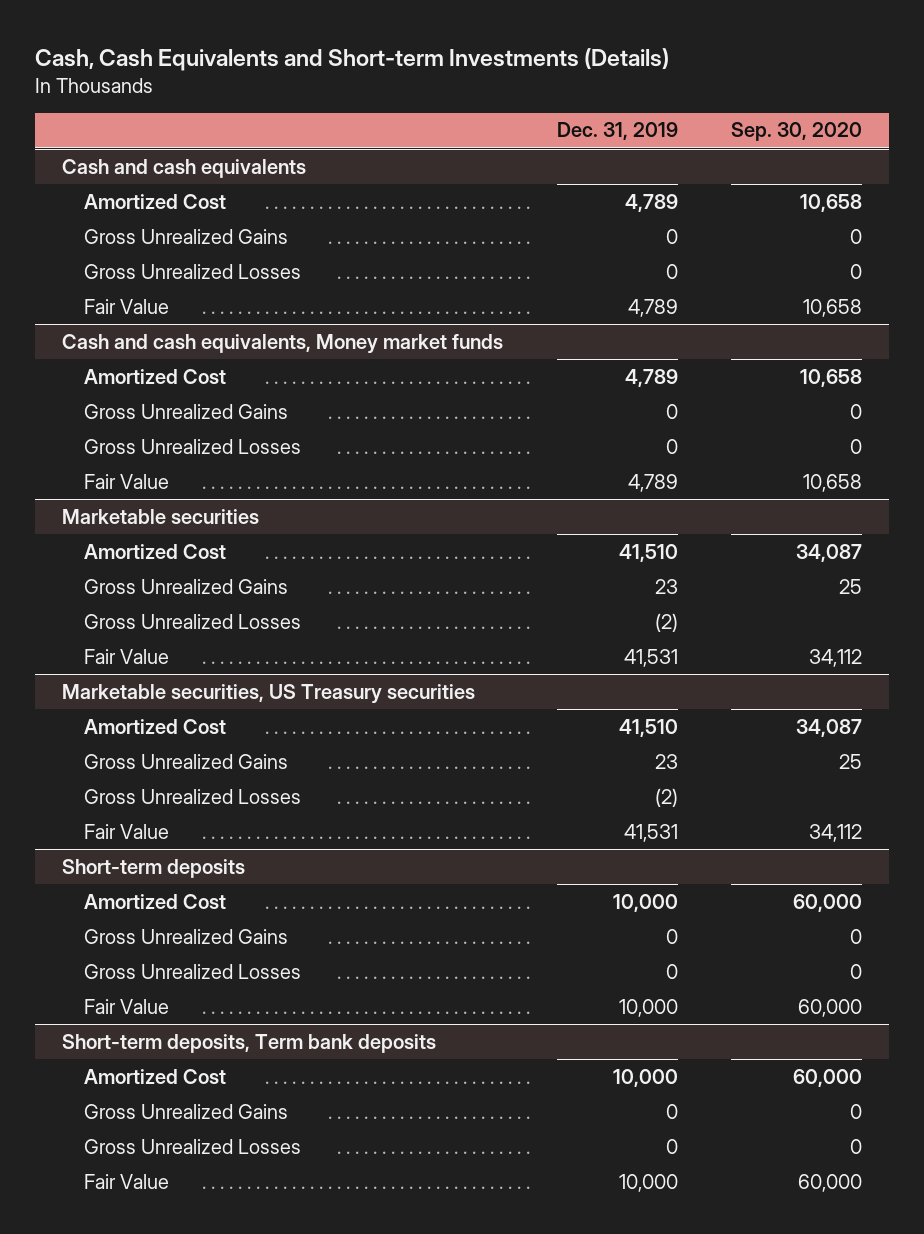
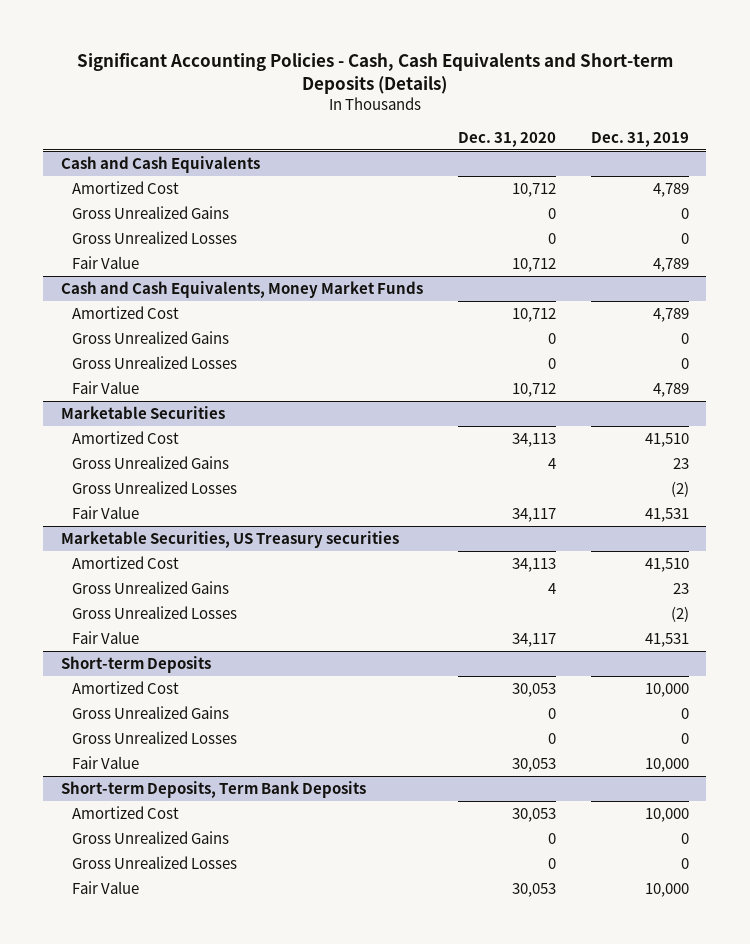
[35,48,670,72] Cash, Cash Equivalents and Short-term Investments (Details) -> [76,52,673,94] Significant Accounting Policies - Cash, Cash Equivalents and Short-term Deposits (Details)
[731,122,863,142] Sep. 30, 2020 -> none
none -> [457,131,556,147] Dec. 31, 2020
[62,158,307,178] Cash and cash equivalents -> [60,155,260,173] Cash and Cash Equivalents
[62,333,504,354] Cash and cash equivalents, Money market funds -> [60,280,423,298] Cash and Cash Equivalents, Money Market Funds
[62,508,260,524] Marketable securities -> [60,405,225,419] Marketable Securities
[62,683,476,704] Marketable securities, US Treasury securities -> [60,530,399,548] Marketable Securities, US Treasury securities
[62,858,246,878] Short-term deposits -> [60,655,211,673] Short-term Deposits
[62,1033,437,1053] Short-term deposits, Term bank deposits -> [60,780,366,798] Short-term Deposits, Term Bank Deposits

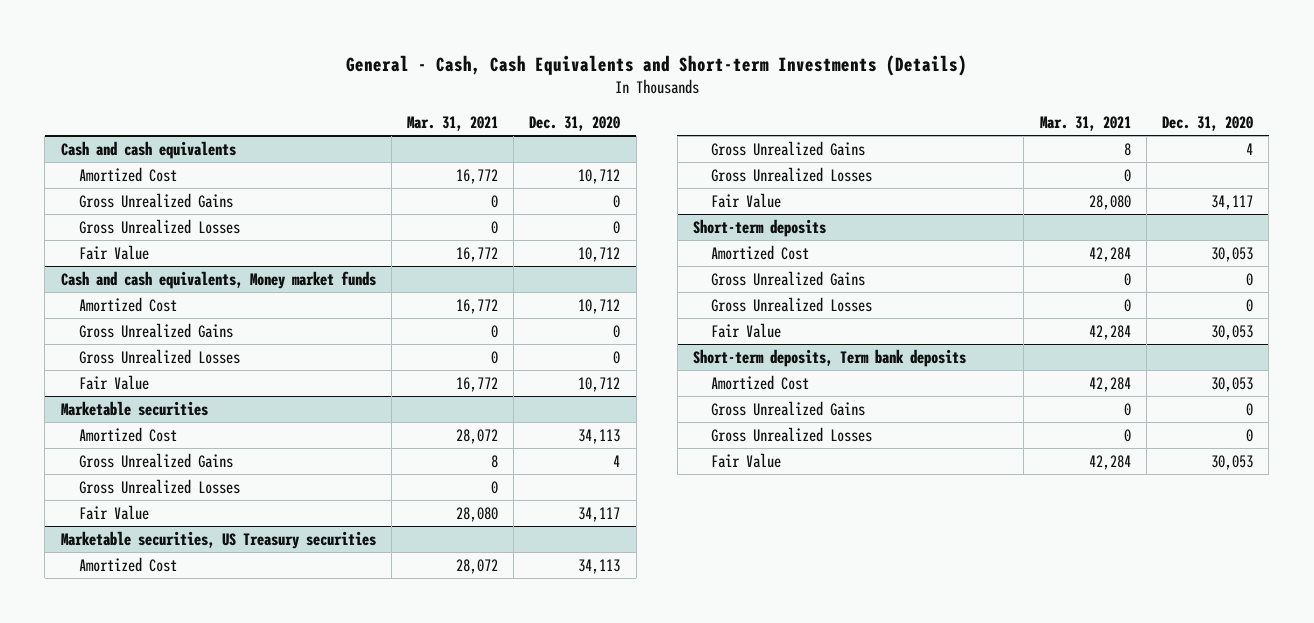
[76,52,673,94] Significant Accounting Policies - Cash, Cash Equivalents and Short-term Deposits (Details) -> [345,54,967,76] General - Cash, Cash Equivalents and Short-term Investments (Details)
[590,131,689,147] Dec. 31, 2019 -> none
none -> [407,116,499,132] Mar. 31, 2021
[60,155,260,173] Cash and Cash Equivalents -> [60,140,236,159] Cash and cash equivalents
[60,280,423,298] Cash and Cash Equivalents, Money Market Funds -> [60,270,376,289] Cash and cash equivalents, Money market funds
[60,405,225,419] Marketable Securities -> [60,400,208,416] Marketable securities
[60,530,399,548] Marketable Securities, US Treasury securities -> [60,530,376,549] Marketable securities, US Treasury securities
[60,655,211,673] Short-term Deposits -> [693,218,827,237] Short-term deposits
[60,780,366,798] Short-term Deposits, Term Bank Deposits -> [693,348,967,367] Short-term deposits, Term bank deposits

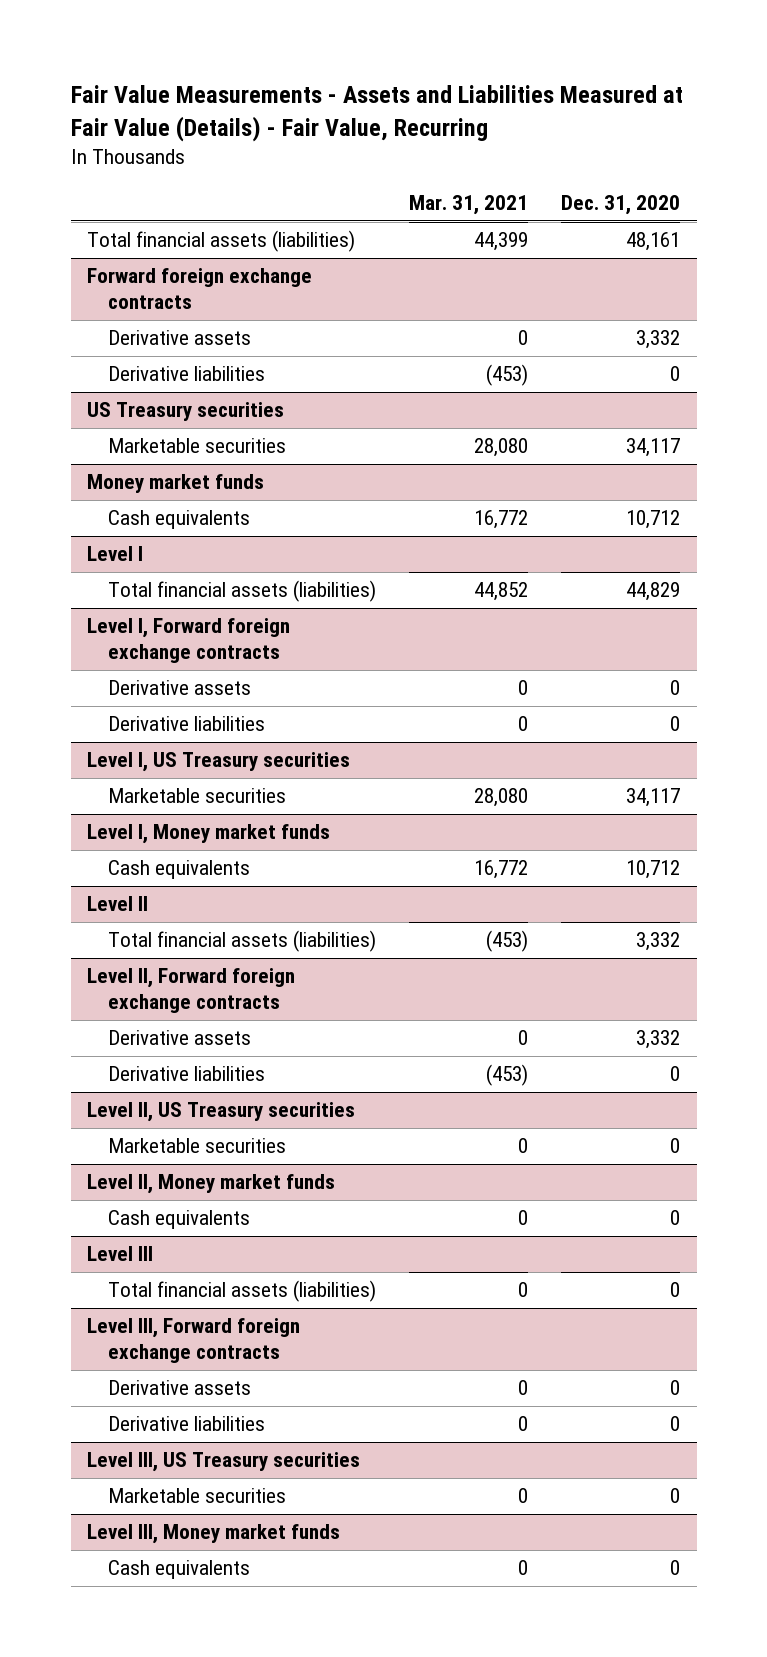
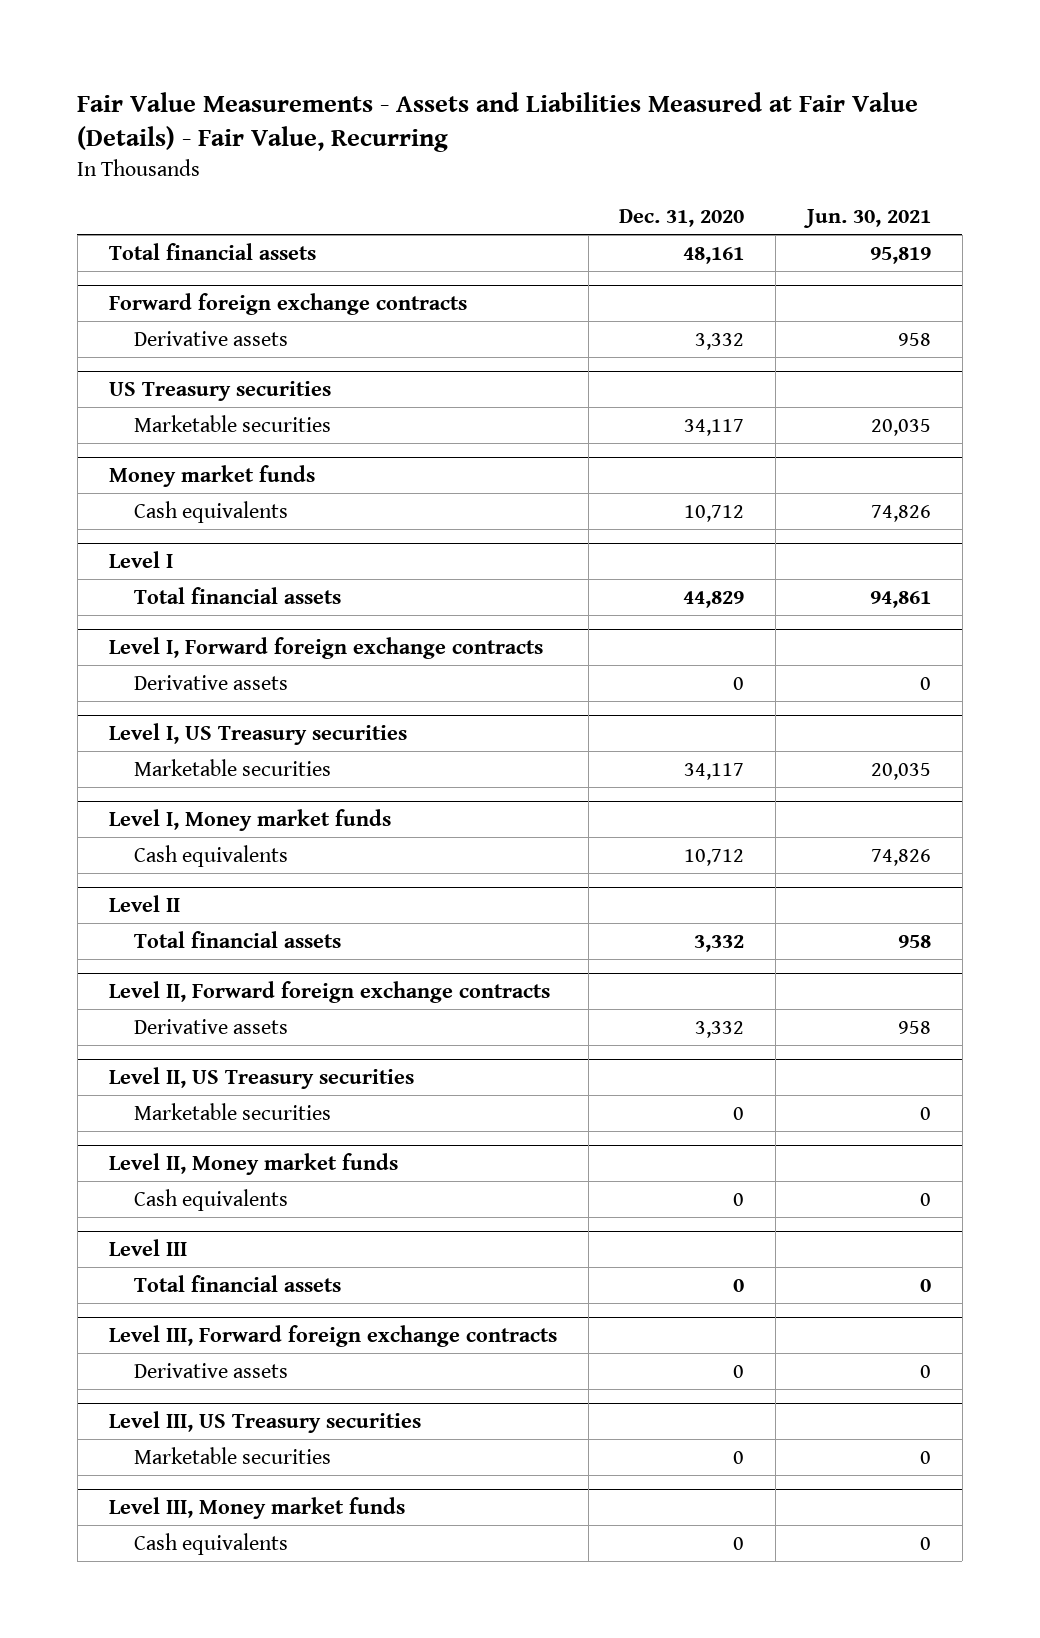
[408,195,528,216] Mar. 31, 2021 -> none
none -> [802,209,931,229] Jun. 30, 2021
[87,230,356,253] Total financial assets (liabilities) -> [108,242,316,260] Total financial assets
[107,366,265,382] Derivative liabilities -> none
[107,580,376,603] Total financial assets (liabilities) -> [134,586,342,604] Total financial assets
[107,716,265,732] Derivative liabilities -> none
[107,930,376,953] Total financial assets (liabilities) -> [134,930,342,948] Total financial assets
[107,1066,265,1082] Derivative liabilities -> none
[107,1280,376,1303] Total financial assets (liabilities) -> [134,1274,342,1292] Total financial assets
[107,1416,265,1432] Derivative liabilities -> none

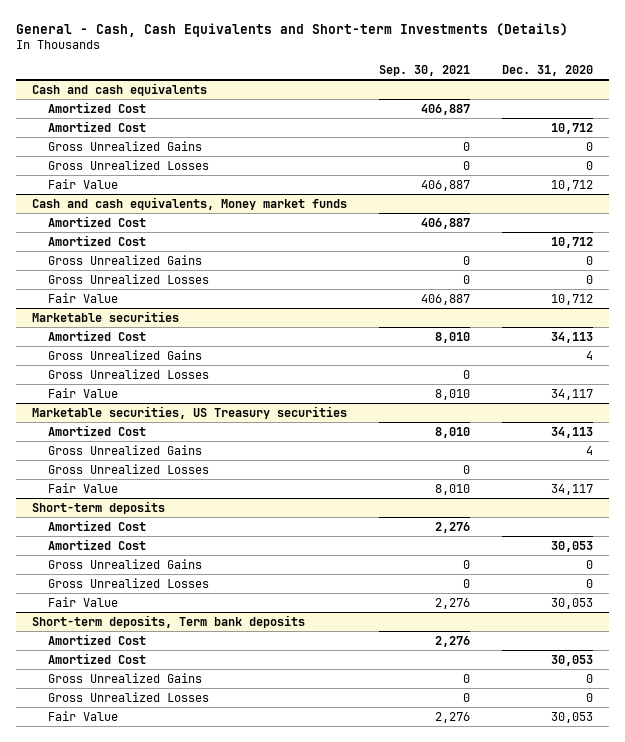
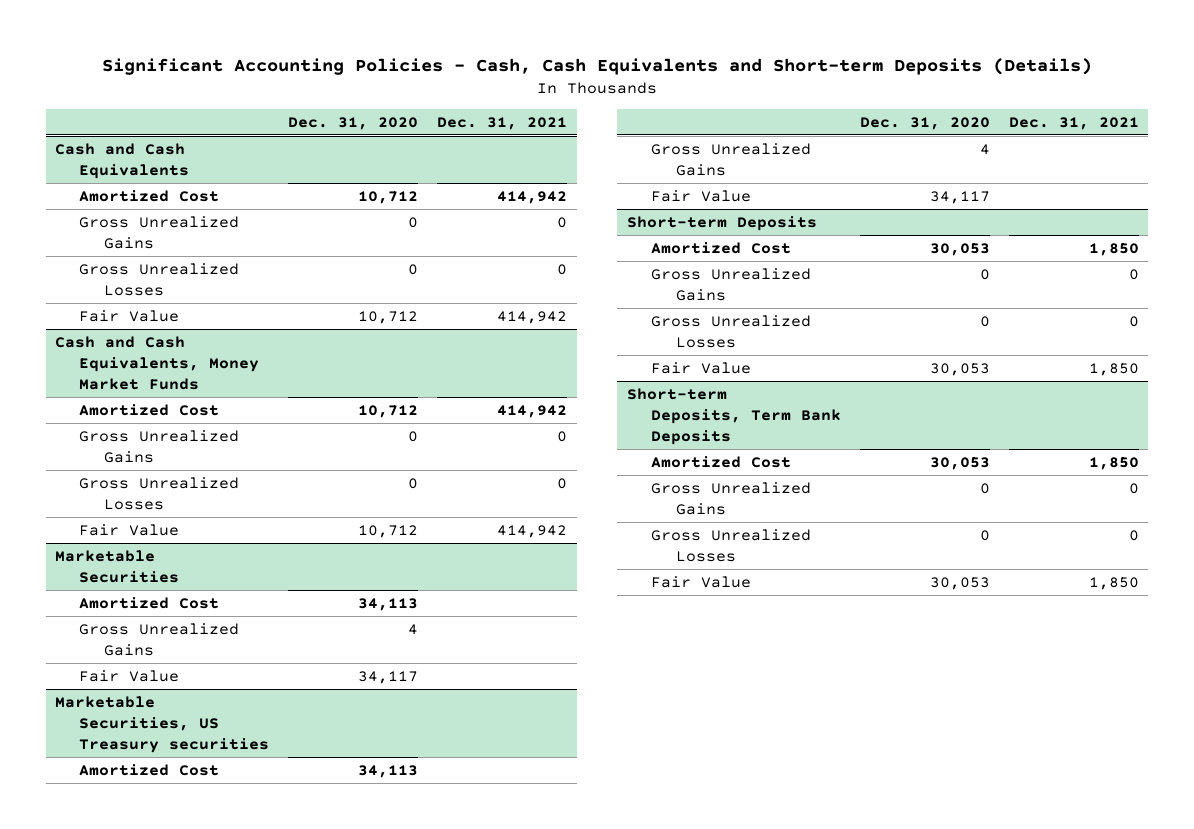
[15,22,568,37] General - Cash, Cash Equivalents and Short-term Investments (Details) -> [101,57,1092,75] Significant Accounting Policies - Cash, Cash Equivalents and Short-term Deposits (Details)
[379,64,471,76] Sep. 30, 2021 -> none
none -> [437,116,568,130] Dec. 31, 2021
[47,101,146,113] Amortized Cost -> none
[32,82,208,96] Cash and cash equivalents -> [54,142,190,179] Cash and Cash Equivalents
[47,215,146,227] Amortized Cost -> none
[32,196,348,210] Cash and cash equivalents, Money market funds -> [54,335,260,390] Cash and Cash Equivalents, Money Market Funds
[32,310,180,322] Marketable securities -> [54,549,180,583] Marketable Securities
[47,368,209,379] Gross Unrealized Losses -> none
[32,405,348,419] Marketable securities, US Treasury securities -> [54,695,270,753] Marketable Securities, US Treasury securities
[47,463,209,474] Gross Unrealized Losses -> none
[47,519,146,531] Amortized Cost -> none
[32,500,166,514] Short-term deposits -> [626,215,817,231] Short-term Deposits
[47,633,146,645] Amortized Cost -> none
[32,614,306,628] Short-term deposits, Term bank deposits -> [626,387,842,445] Short-term Deposits, Term Bank Deposits

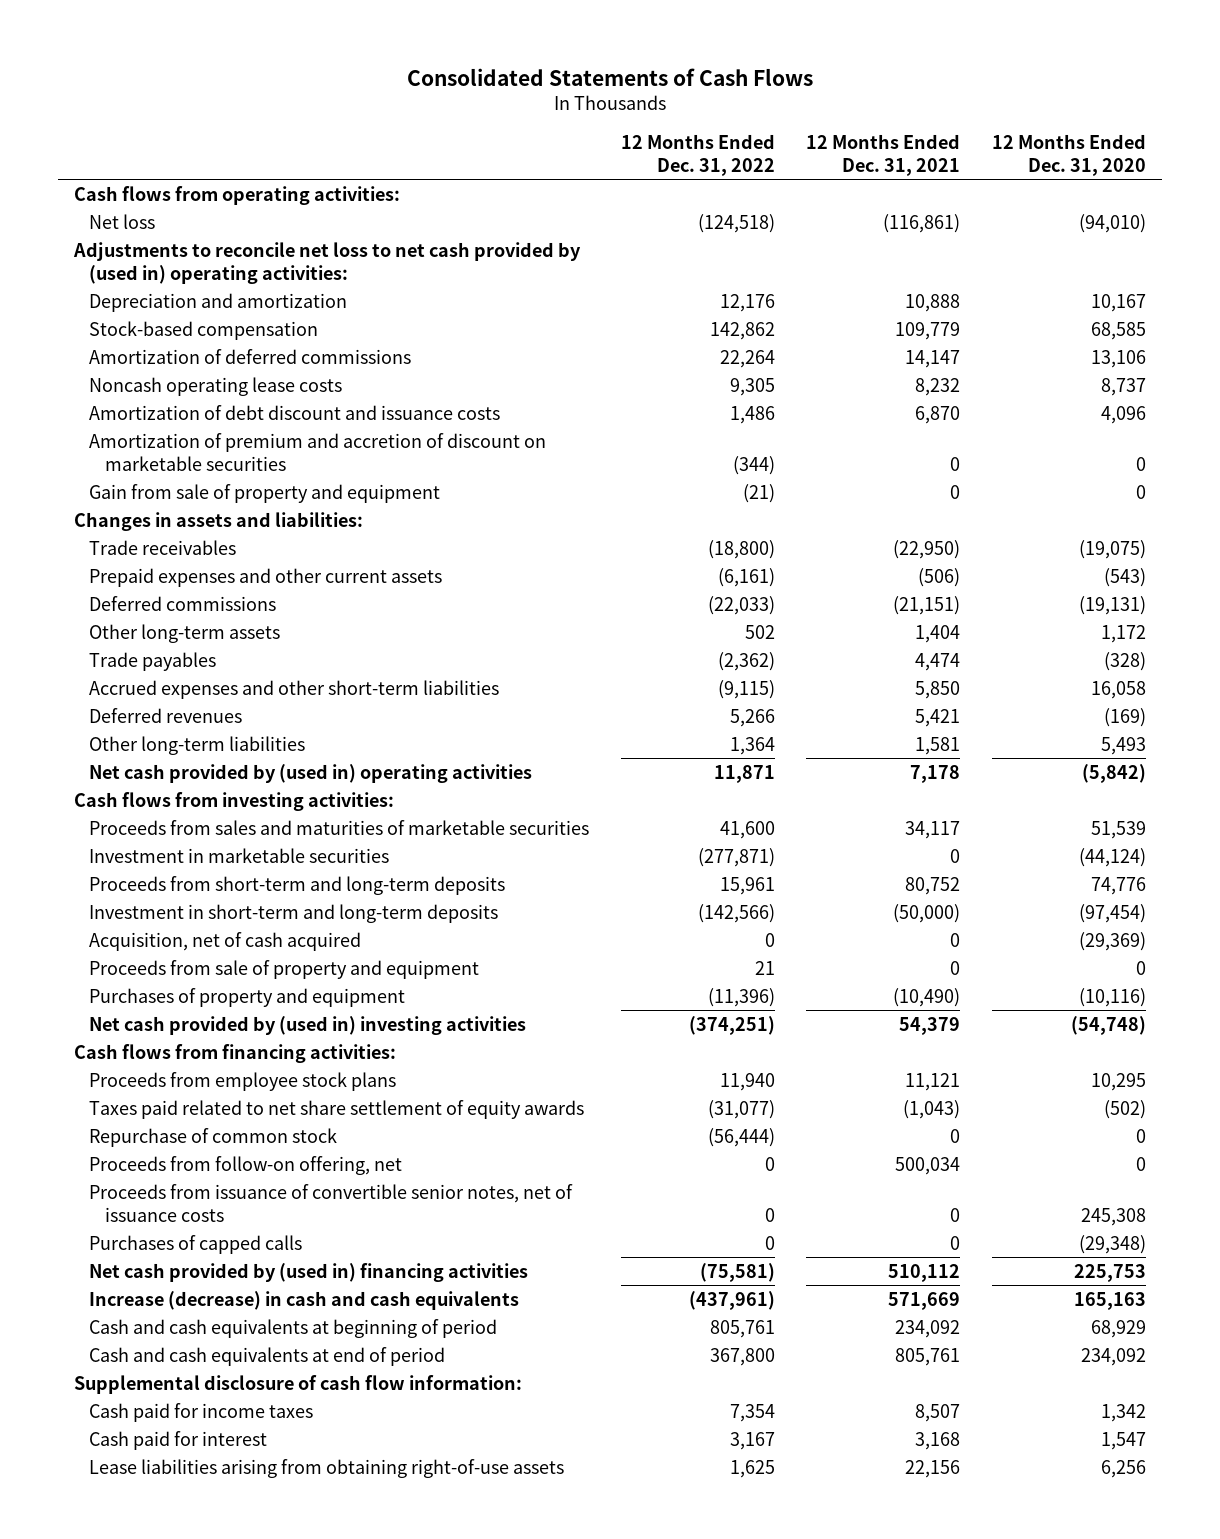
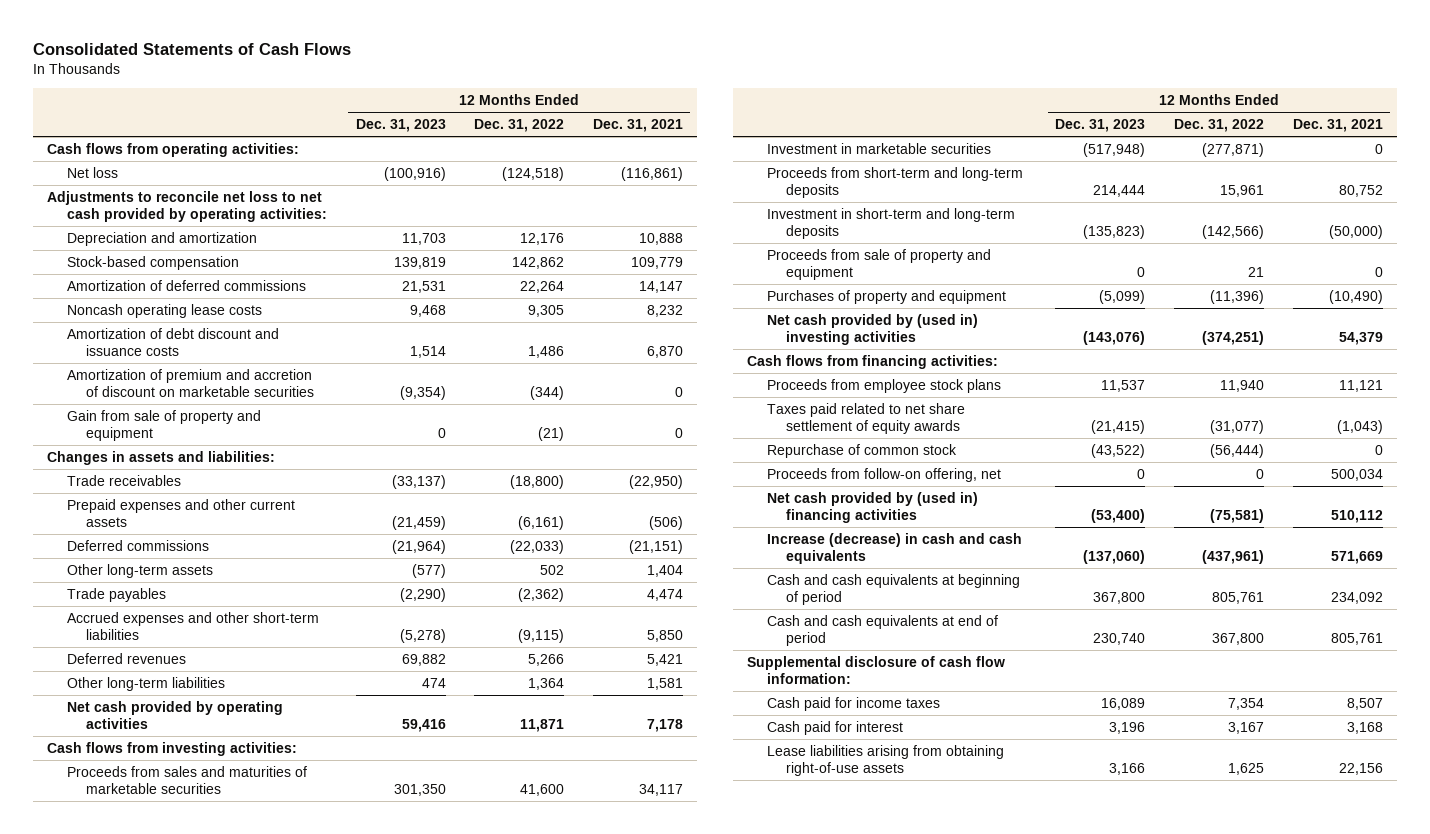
[992,134,1147,176] 12 Months Ended Dec. 31, 2020 -> none
none -> [355,118,446,132] Dec. 31, 2023
[72,241,581,284] Adjustments to reconcile net loss to net cash provided by (used in) operating activities: -> [47,190,327,222] Adjustments to reconcile net loss to net cash provided by operating activities:
[89,763,533,783] Net cash provided by (used in) operating activities -> [66,700,283,729] Net cash provided by operating activities
[89,931,362,951] Acquisition, net of cash acquired -> none
[89,1183,574,1222] Proceeds from issuance of convertible senior notes, net of issuance costs -> none
[89,1234,303,1254] Purchases of capped calls -> none

